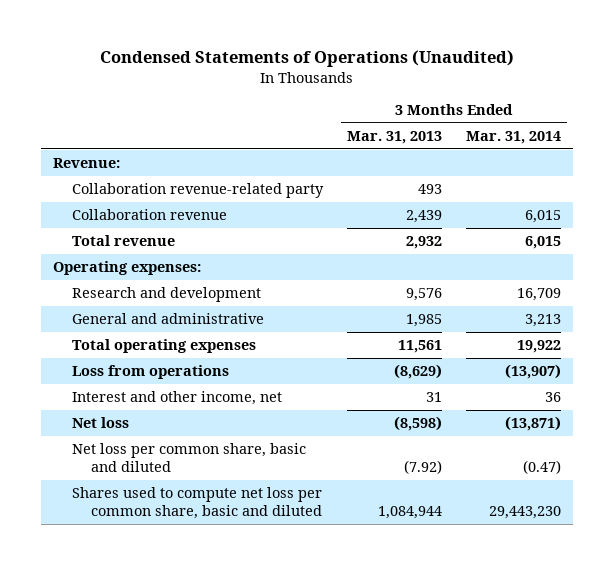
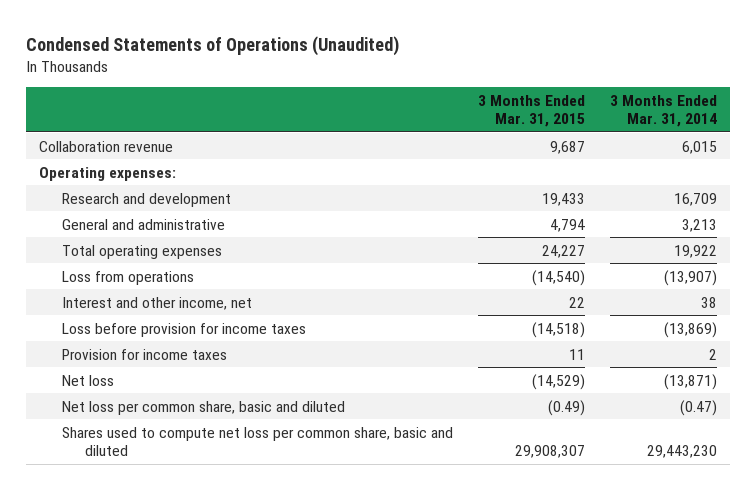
[346,130,442,144] Mar. 31, 2013 -> none
none -> [478,95,586,128] 3 Months Ended Mar. 31, 2015
[53,158,121,169] Revenue: -> none
[71,183,324,199] Collaboration revenue-related party -> none
[71,235,175,247] Total revenue -> none
[544,392,561,403] 36 -> [701,296,718,308] 38
none -> [62,322,307,337] Loss before provision for income taxes
none -> [62,348,228,360] Provision for income taxes

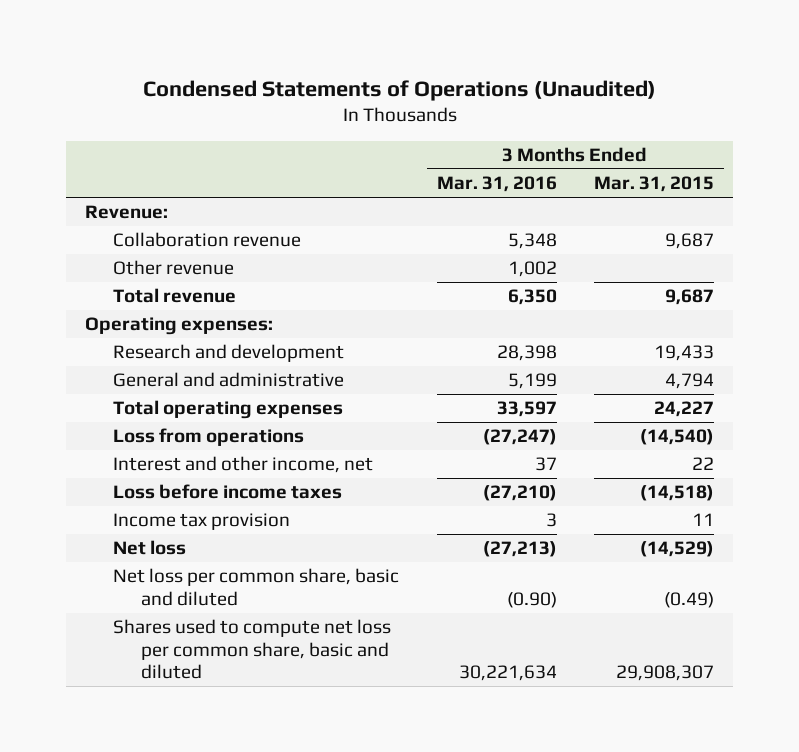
[610,95,718,128] 3 Months Ended Mar. 31, 2014 -> none
none -> [436,176,557,193] Mar. 31, 2016
none -> [84,205,168,220] Revenue:
none -> [112,260,234,276] Other revenue
none -> [112,288,236,304] Total revenue
[62,322,307,337] Loss before provision for income taxes -> [112,484,342,500] Loss before income taxes
[62,348,228,360] Provision for income taxes -> [112,513,290,531] Income tax provision

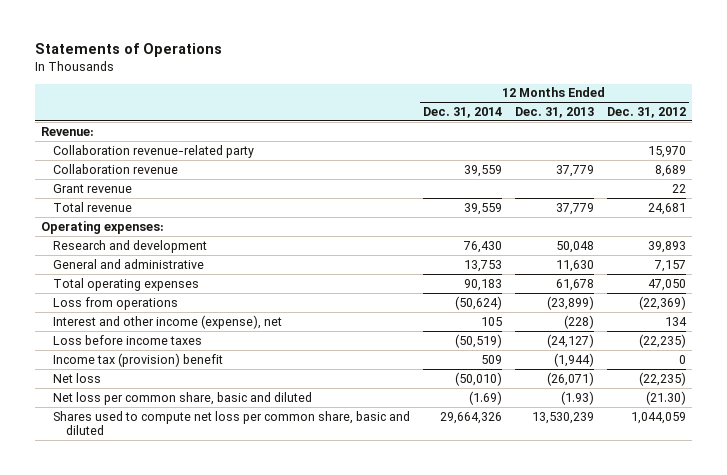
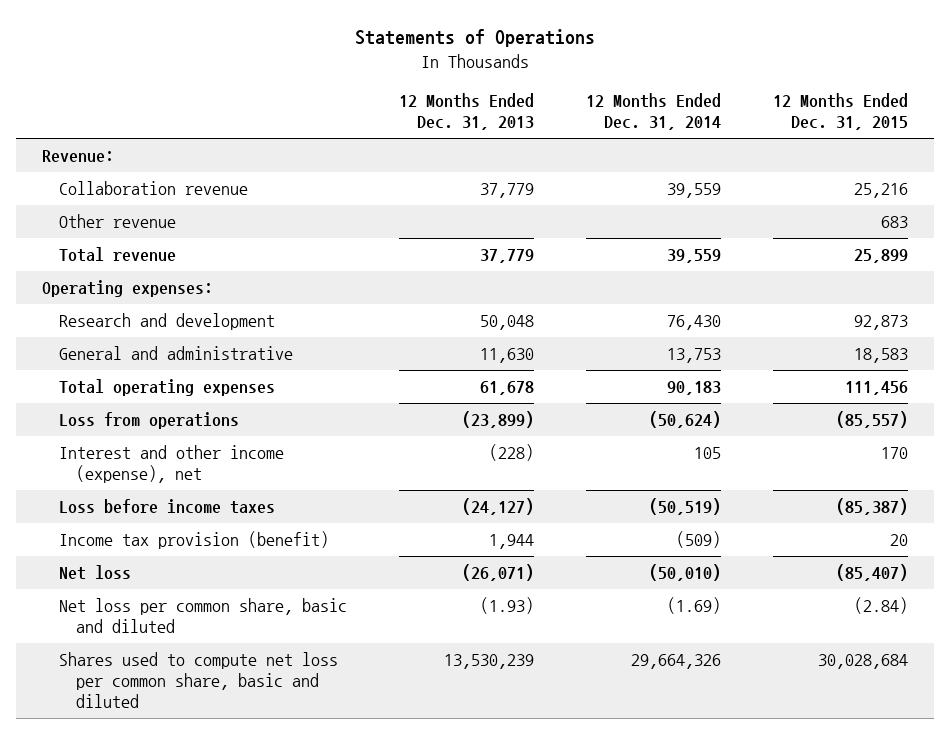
[606,106,686,118] Dec. 31, 2012 -> none
none -> [772,93,908,131] 12 Months Ended Dec. 31, 2015
[53,144,255,158] Collaboration revenue-related party -> none
[53,183,133,193] Grant revenue -> none
none -> [59,214,177,229] Other revenue
[53,352,224,367] Income tax (provision) benefit -> [59,531,330,550] Income tax provision (benefit)
[481,354,503,364] 509 -> [676,531,722,549] (509)
[553,352,594,367] (1,944) -> [489,534,535,550] 1,944

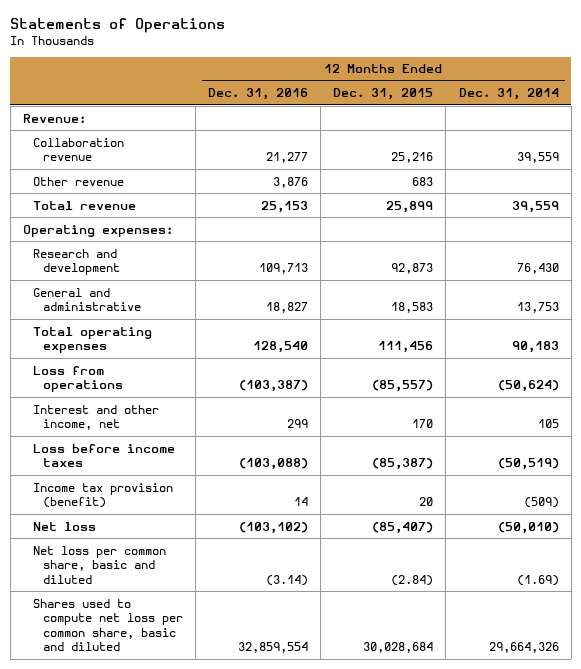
[399,93,535,131] 12 Months Ended Dec. 31, 2013 -> none
none -> [208,88,309,101] Dec. 31, 2016
[59,445,285,484] Interest and other income (expense), net -> [32,404,159,431] Interest and other income, net

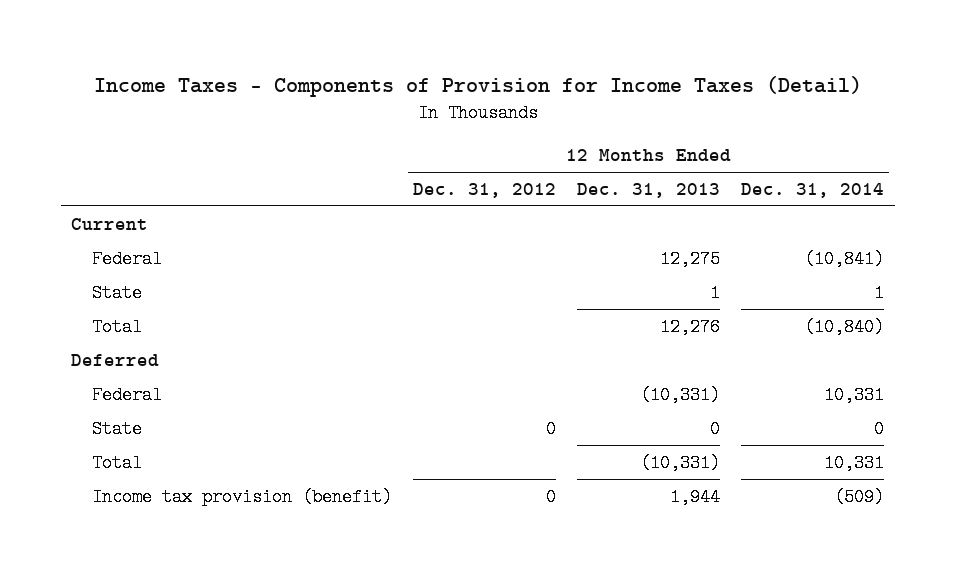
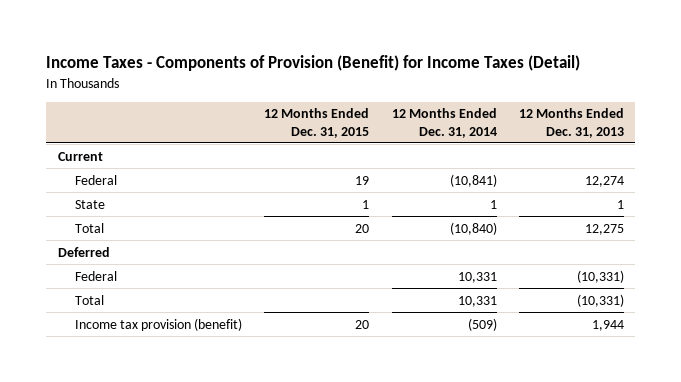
[93,75,862,97] Income Taxes - Components of Provision for Income Taxes (Detail) -> [46,55,581,72] Income Taxes - Components of Provision (Benefit) for Income Taxes (Detail)
[413,183,557,199] Dec. 31, 2012 -> none
none -> [264,108,370,138] 12 Months Ended Dec. 31, 2015
[660,249,721,268] 12,275 -> [584,175,624,187] 12,274
[660,317,721,336] 12,276 -> [584,223,624,235] 12,275
[92,419,143,438] State -> none

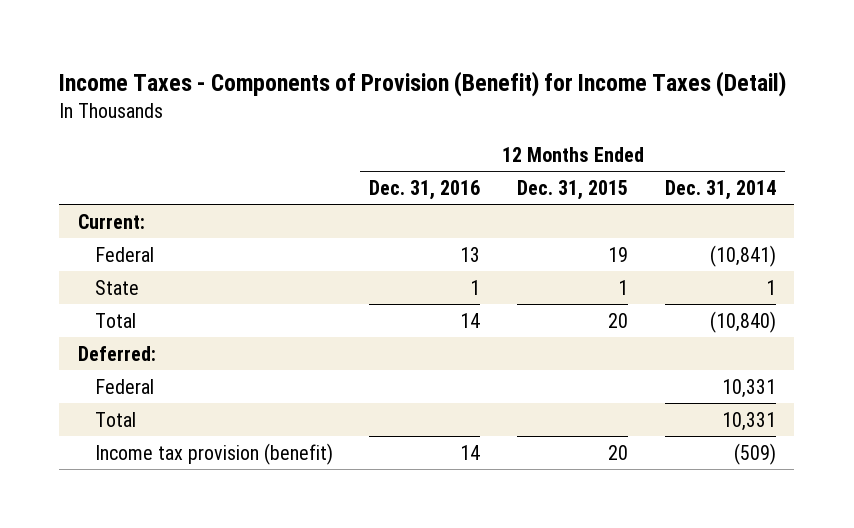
[518,108,624,138] 12 Months Ended Dec. 31, 2013 -> none
none -> [369,179,481,200] Dec. 31, 2016
[57,151,103,161] Current -> [77,213,145,229] Current:
[57,246,110,257] Deferred -> [77,345,156,361] Deferred:

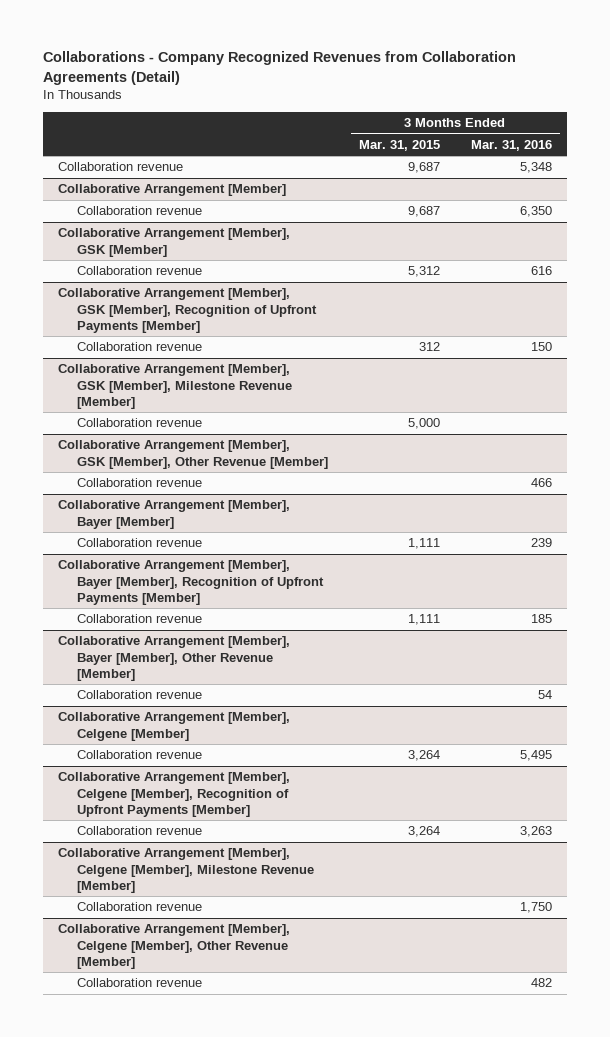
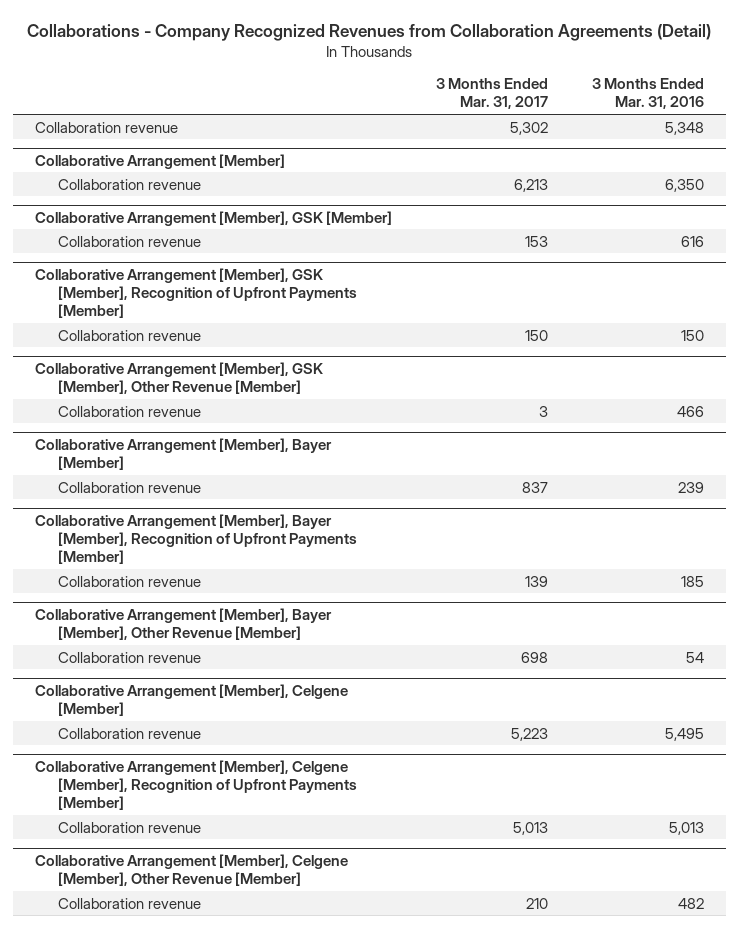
[358,139,440,151] Mar. 31, 2015 -> none
none -> [435,78,548,110] 3 Months Ended Mar. 31, 2017
[58,364,292,410] Collaborative Arrangement [Member], GSK [Member], Milestone Revenue [Member] -> none
[76,418,202,428] Collaboration revenue -> none
[58,848,314,894] Collaborative Arrangement [Member], Celgene [Member], Milestone Revenue [Member] -> none
[76,902,202,912] Collaboration revenue -> none
[519,826,552,838] 3,263 -> [668,821,704,835] 5,013

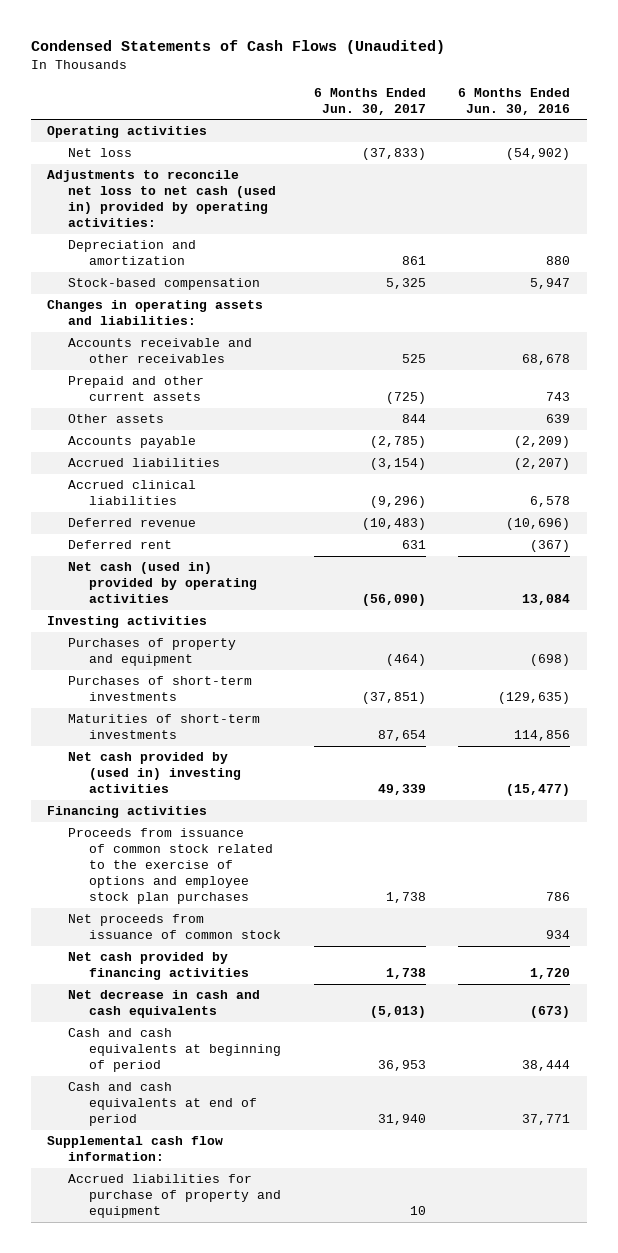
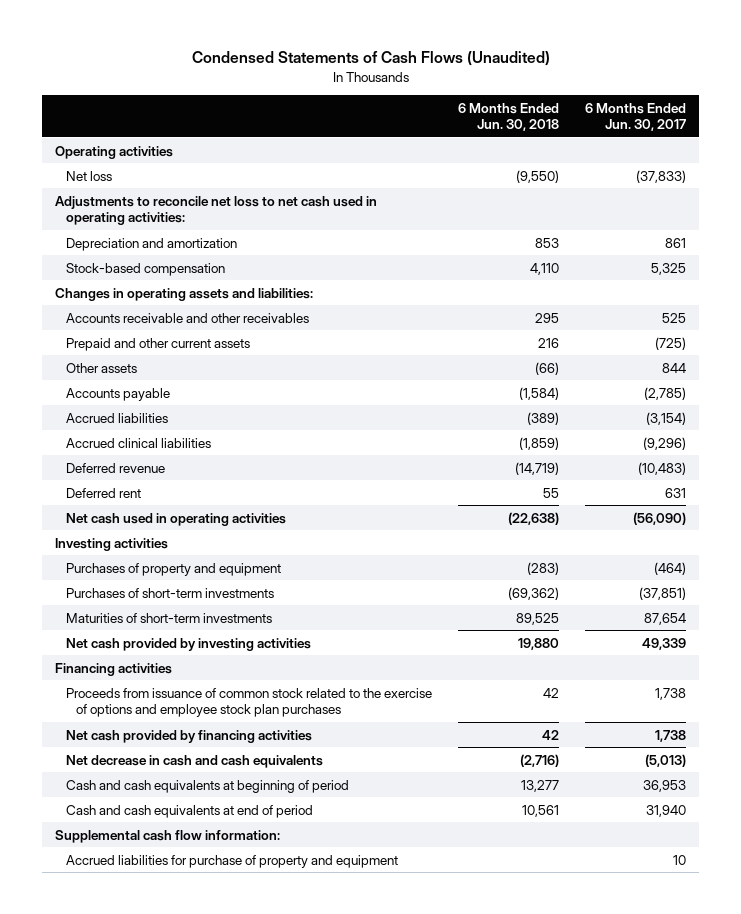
[458,87,571,115] 6 Months Ended Jun. 30, 2016 -> none
none -> [457,102,559,132] 6 Months Ended Jun. 30, 2018
[47,170,277,227] Adjustments to reconcile net loss to net cash (used in) provided by operating activities: -> [55,195,378,225] Adjustments to reconcile net loss to net cash used in operating activities:
[68,562,257,604] Net cash (used in) provided by operating activities -> [65,512,286,526] Net cash used in operating activities
[68,752,241,794] Net cash provided by (used in) investing activities -> [65,637,311,651] Net cash provided by investing activities
[68,914,281,940] Net proceeds from issuance of common stock -> none

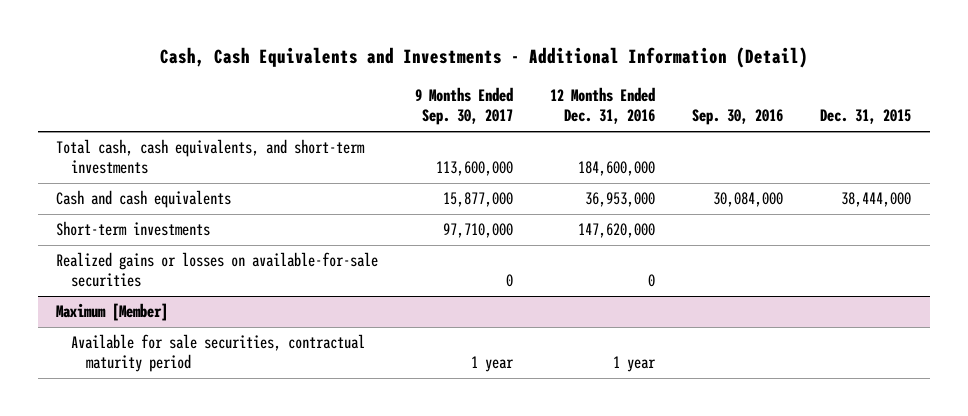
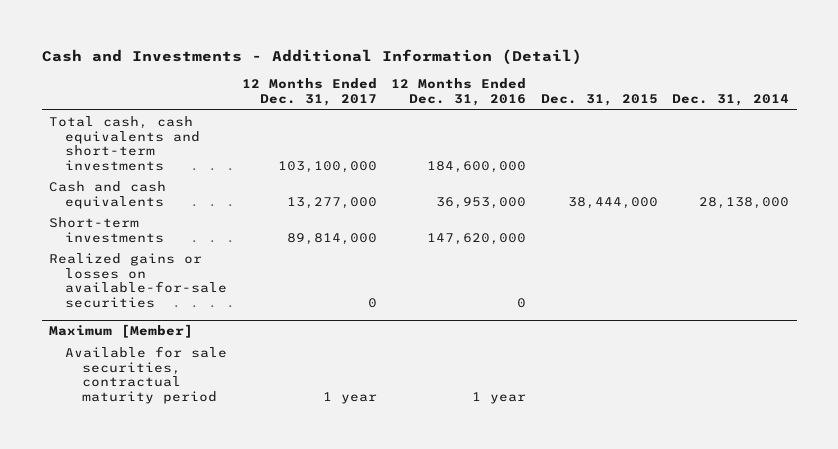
[159,47,808,69] Cash, Cash Equivalents and Investments - Additional Information (Detail) -> [41,48,582,65] Cash and Investments - Additional Information (Detail)
[415,87,514,126] 9 Months Ended Sep. 30, 2017 -> none
[692,109,784,126] Sep. 30, 2016 -> none
none -> [241,78,377,106] 12 Months Ended Dec. 31, 2017
none -> [672,93,790,106] Dec. 31, 2014
[56,139,366,175] Total cash, cash equivalents, and short-term investments -> [49,116,201,171] Total cash, cash equivalents and short-term investments

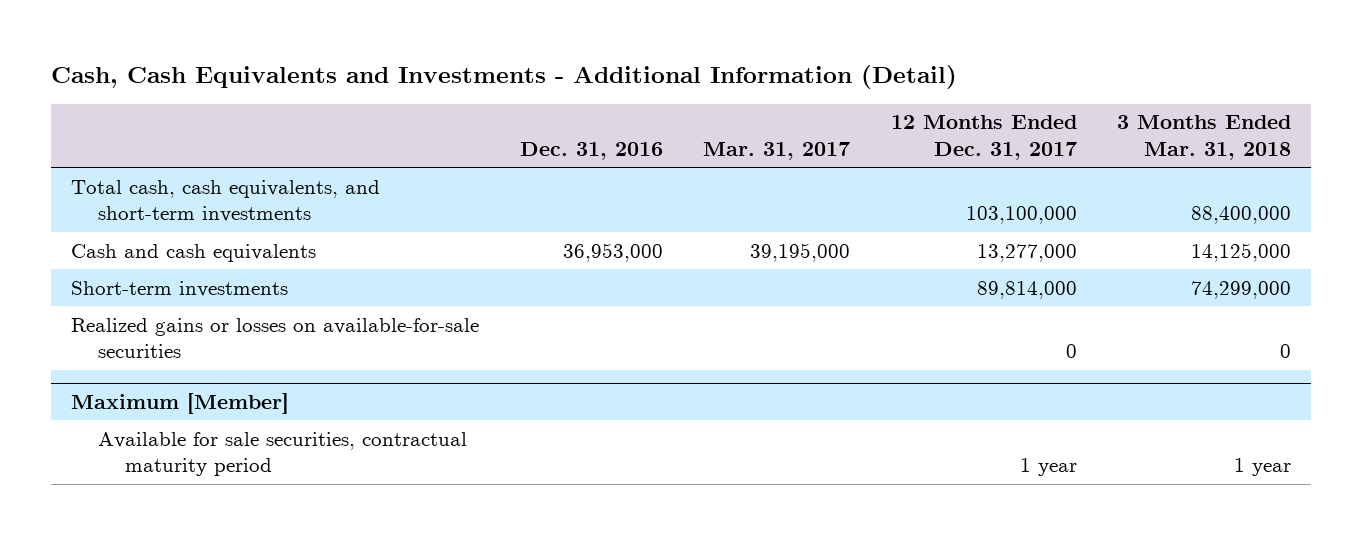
[41,48,582,65] Cash and Investments - Additional Information (Detail) -> [51,65,958,90] Cash, Cash Equivalents and Investments - Additional Information (Detail)
[391,78,527,106] 12 Months Ended Dec. 31, 2016 -> none
[540,93,658,106] Dec. 31, 2015 -> none
[672,93,790,106] Dec. 31, 2014 -> none
none -> [519,141,663,160] Dec. 31, 2016
none -> [703,141,851,160] Mar. 31, 2017
none -> [1117,115,1292,160] 3 Months Ended Mar. 31, 2018
[49,116,201,171] Total cash, cash equivalents and short-term investments -> [71,179,381,223] Total cash, cash equivalents, and short-term investments

